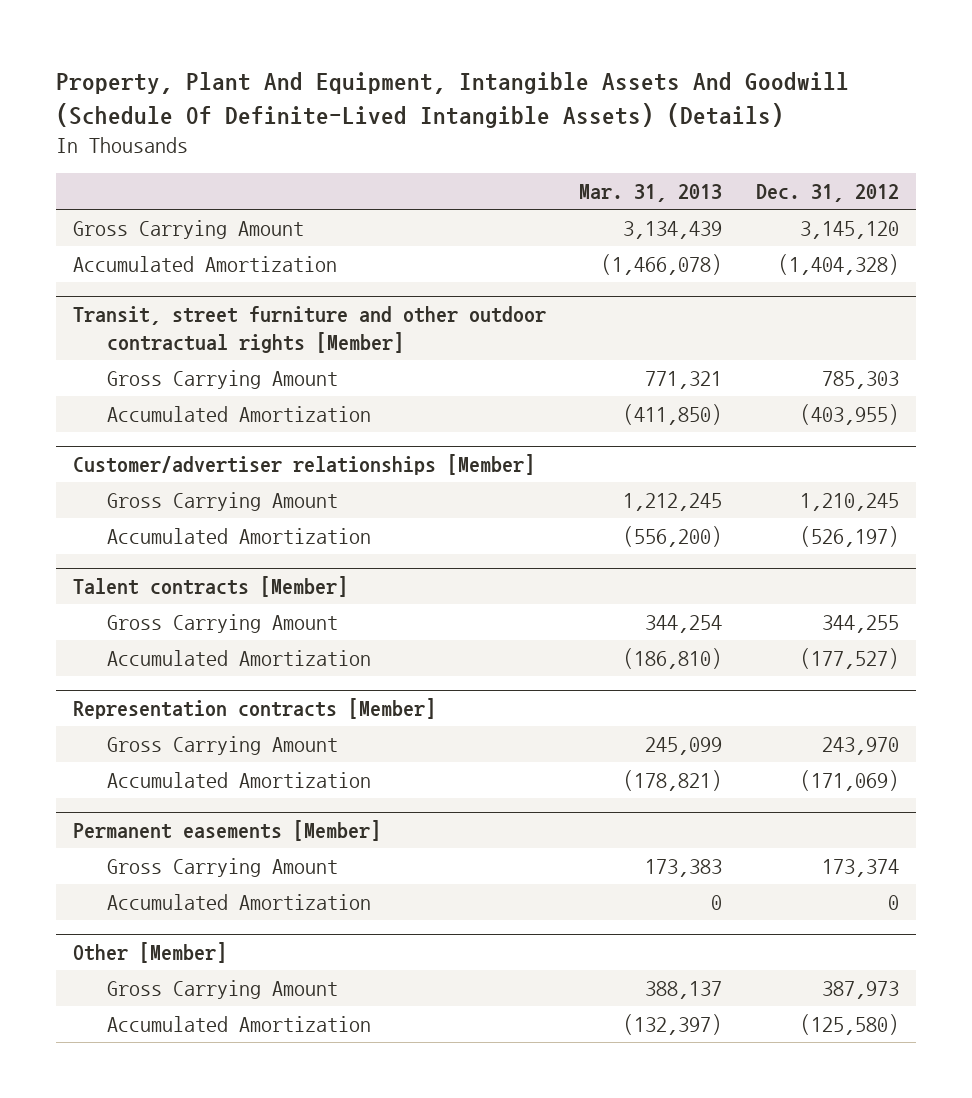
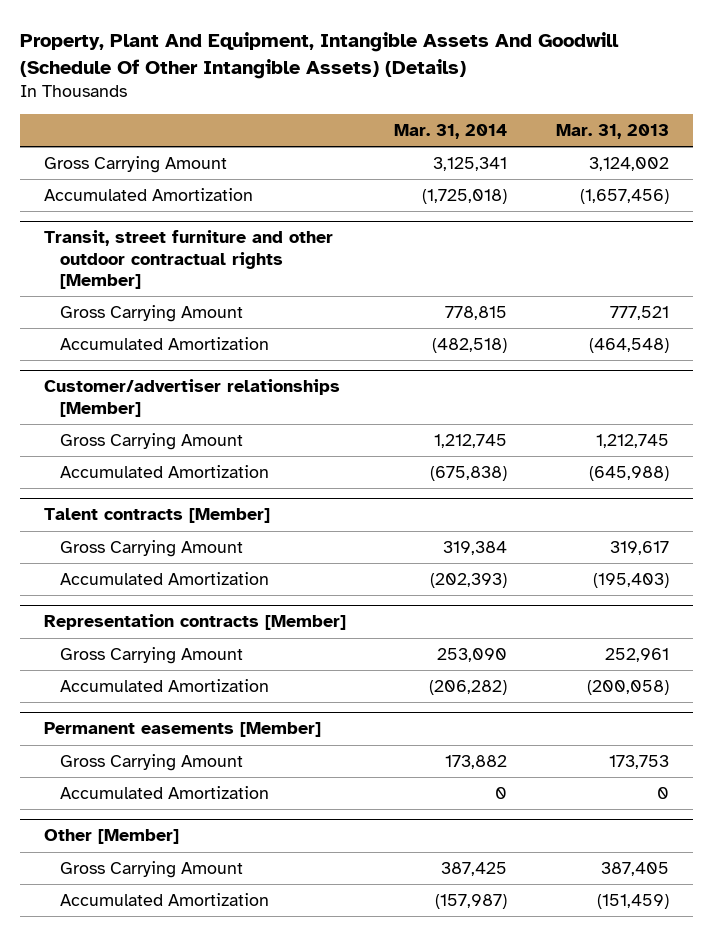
[55,72,849,128] Property, Plant And Equipment, Intangible Assets And Goodwill (Schedule Of Definite-Lived Intangible Assets) (Details) -> [19,31,619,79] Property, Plant And Equipment, Intangible Assets And Goodwill (Schedule Of Other Intangible Assets) (Details)
[756,184,900,203] Dec. 31, 2012 -> none
none -> [394,124,508,140] Mar. 31, 2014
[623,220,723,239] 3,134,439 -> [588,156,669,171] 3,124,002
[601,253,723,275] (1,466,078) -> [579,188,669,204] (1,657,456)
[645,370,723,389] 771,321 -> [609,305,669,320] 777,521
[623,403,723,425] (411,850) -> [588,337,669,353] (464,548)
[623,492,723,511] 1,212,245 -> [595,433,669,448] 1,212,745
[623,525,723,547] (556,200) -> [588,465,669,481] (645,988)
[645,614,723,633] 344,254 -> [609,540,669,555] 319,617
[623,647,723,669] (186,810) -> [592,572,669,588] (195,403)
[645,736,723,755] 245,099 -> [604,647,669,662] 252,961
[623,769,723,791] (178,821) -> [586,679,669,695] (200,058)
[645,858,723,877] 173,383 -> [608,754,669,769] 173,753
[645,980,723,999] 388,137 -> [600,861,669,876] 387,405
[623,1013,723,1035] (132,397) -> [596,893,669,909] (151,459)

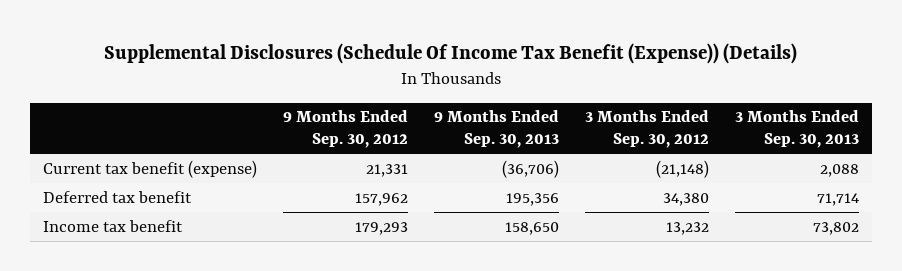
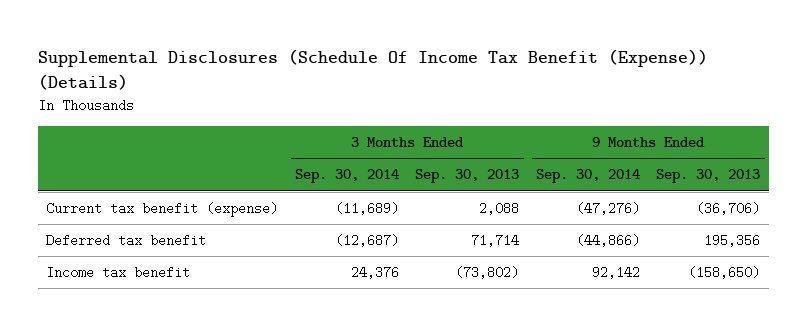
[283,110,409,149] 9 Months Ended Sep. 30, 2012 -> none
[584,110,709,149] 3 Months Ended Sep. 30, 2012 -> none
none -> [294,169,399,184] Sep. 30, 2014
none -> [535,169,640,184] Sep. 30, 2014
[504,221,559,235] 158,650 -> [688,266,761,280] (158,650)
[812,221,859,235] 73,802 -> [455,266,520,280] (73,802)

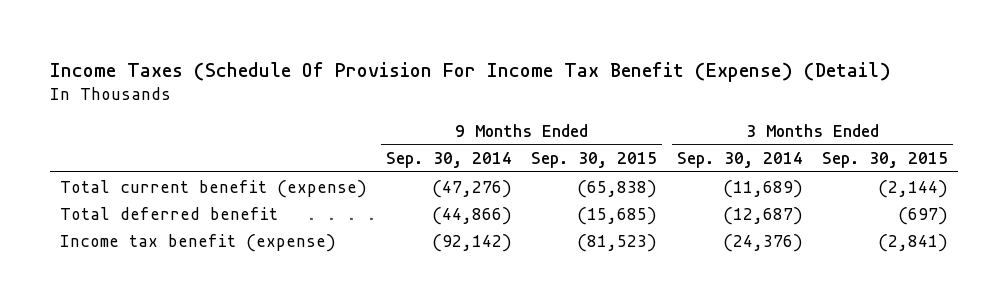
[38,49,709,91] Supplemental Disclosures (Schedule Of Income Tax Benefit (Expense)) (Details) -> [49,61,891,82] Income Taxes (Schedule Of Provision For Income Tax Benefit (Expense) (Detail)
[415,169,520,184] Sep. 30, 2013 -> none
[656,169,761,184] Sep. 30, 2013 -> none
none -> [531,152,658,169] Sep. 30, 2015
none -> [822,152,949,169] Sep. 30, 2015
[46,202,279,218] Current tax benefit (expense) -> [59,179,367,198] Total current benefit (expense)
[46,234,207,248] Deferred tax benefit -> [59,206,278,220] Total deferred benefit
[46,266,191,280] Income tax benefit -> [59,233,336,252] Income tax benefit (expense)
[350,266,399,280] 24,376 -> [722,233,803,252] (24,376)
[591,266,640,280] 92,142 -> [431,233,512,252] (92,142)

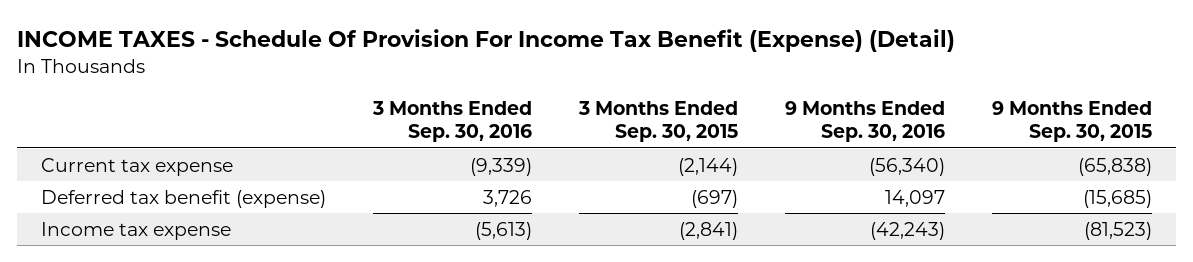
[49,61,891,82] Income Taxes (Schedule Of Provision For Income Tax Benefit (Expense) (Detail) -> [17,28,956,52] INCOME TAXES - Schedule Of Provision For Income Tax Benefit (Expense) (Detail)
[385,152,512,169] Sep. 30, 2014 -> none
[676,152,803,169] Sep. 30, 2014 -> none
none -> [371,101,532,143] 3 Months Ended Sep. 30, 2016
none -> [785,101,946,143] 9 Months Ended Sep. 30, 2016
[59,179,367,198] Total current benefit (expense) -> [40,157,233,176] Current tax expense
[59,206,278,220] Total deferred benefit -> [40,189,326,208] Deferred tax benefit (expense)
[59,233,336,252] Income tax benefit (expense) -> [40,221,231,240] Income tax expense

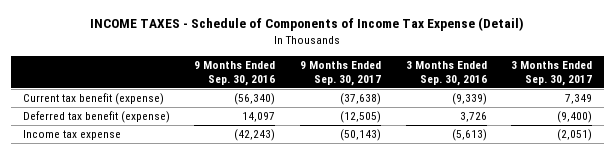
[17,28,956,52] INCOME TAXES - Schedule Of Provision For Income Tax Benefit (Expense) (Detail) -> [90,17,525,32] INCOME TAXES - Schedule of Components of Income Tax Expense (Detail)
[578,101,739,143] 3 Months Ended Sep. 30, 2015 -> none
[992,101,1153,143] 9 Months Ended Sep. 30, 2015 -> none
none -> [299,60,381,86] 9 Months Ended Sep. 30, 2017
none -> [511,60,593,86] 3 Months Ended Sep. 30, 2017
[40,157,233,176] Current tax expense -> [22,93,164,106] Current tax benefit (expense)

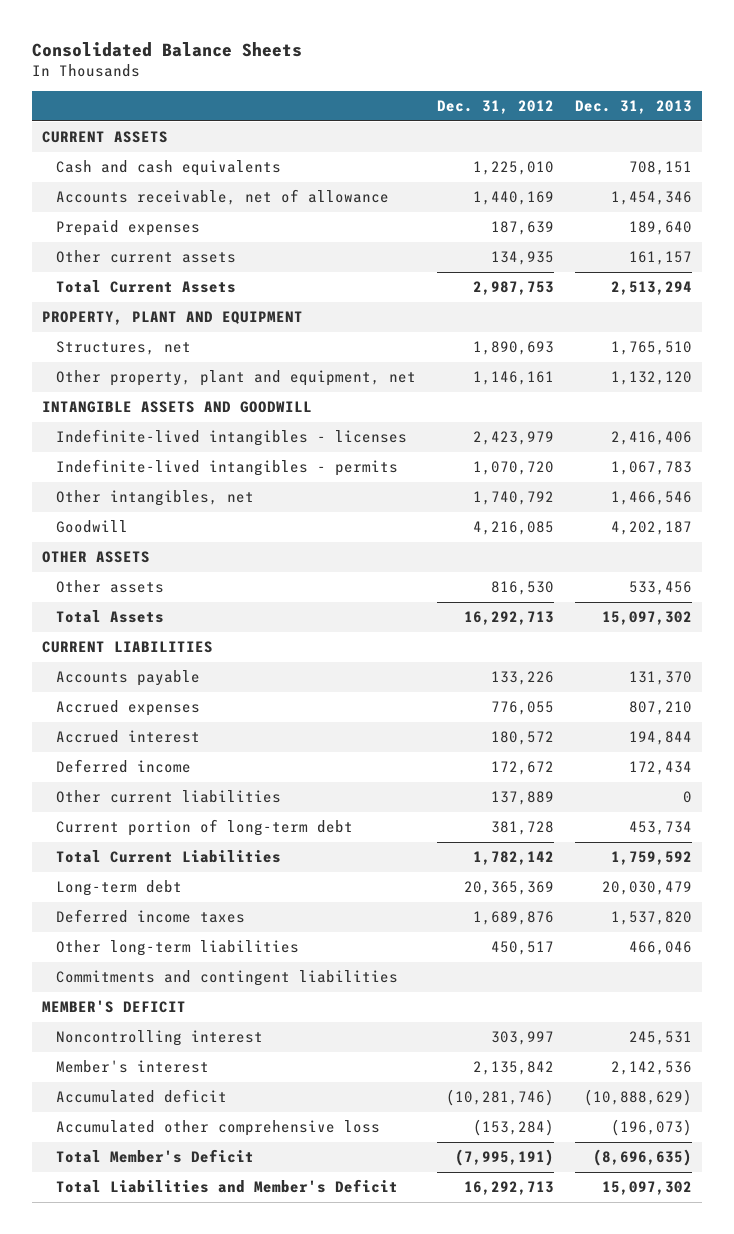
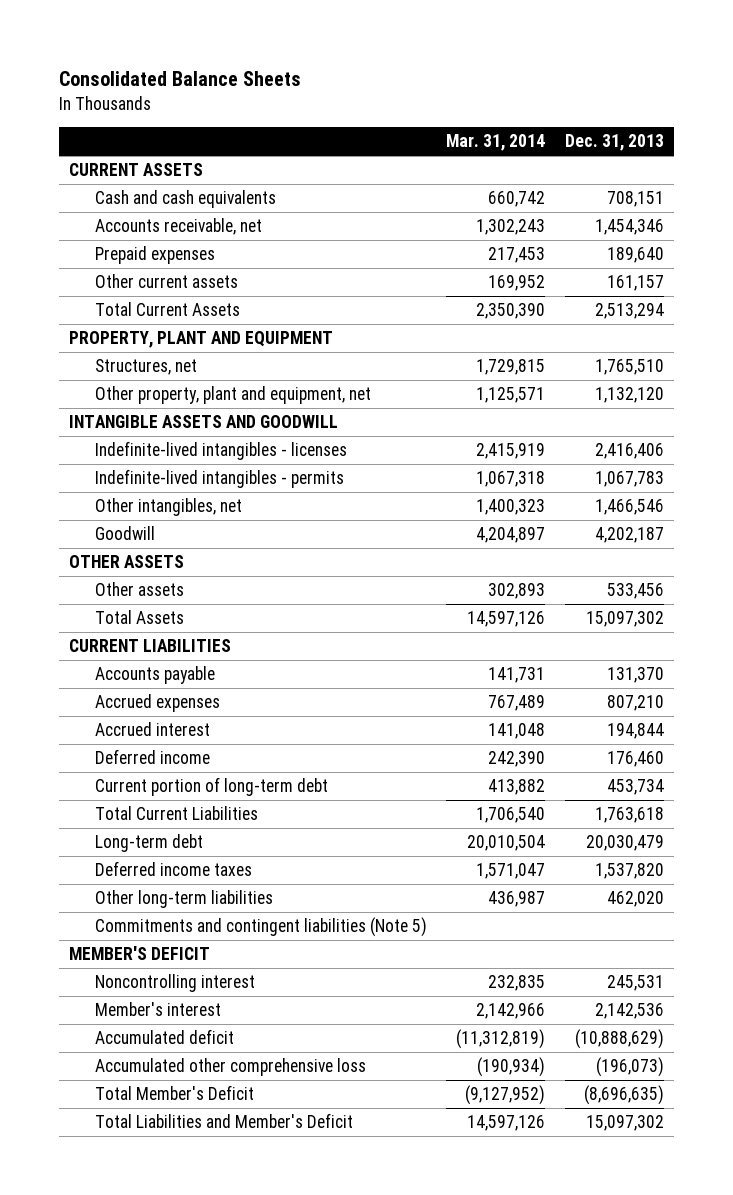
[436,100,554,115] Dec. 31, 2012 -> none
none -> [446,134,546,152] Mar. 31, 2014
[56,189,390,206] Accounts receivable, net of allowance -> [94,218,262,236] Accounts receivable, net
[56,790,282,804] Other current liabilities -> none
[628,761,692,776] 172,434 -> [606,751,664,768] 176,460
[610,851,692,866] 1,759,592 -> [594,807,664,824] 1,763,618
[628,941,692,956] 466,046 -> [606,891,664,908] 462,020
[56,970,399,987] Commitments and contingent liabilities -> [94,917,427,938] Commitments and contingent liabilities (Note 5)

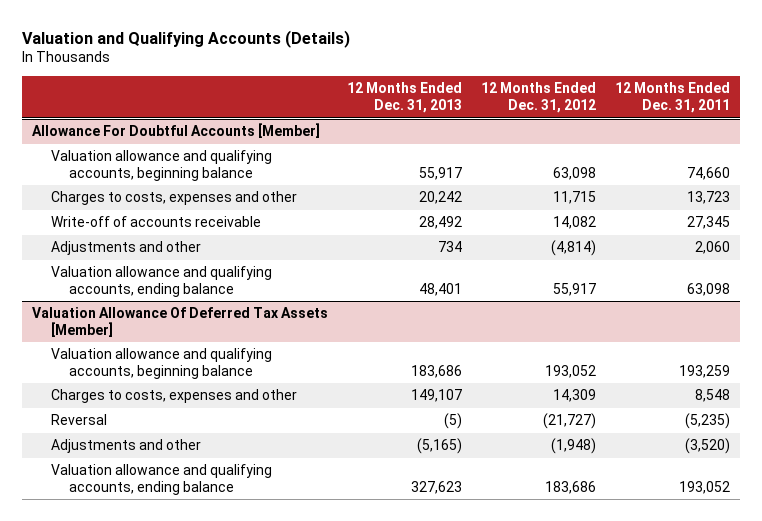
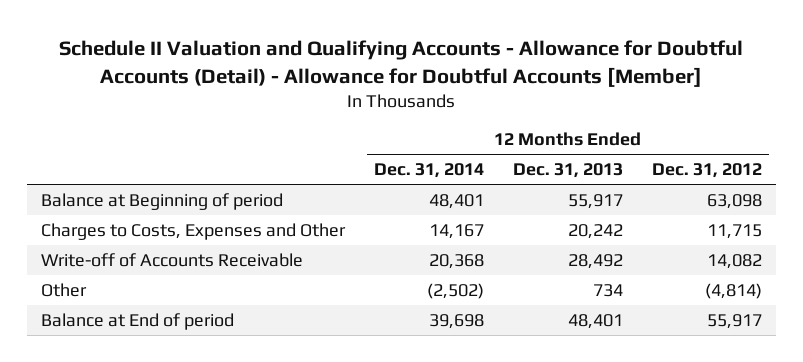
[22,29,351,48] Valuation and Qualifying Accounts (Details) -> [59,39,744,87] Schedule II Valuation and Qualifying Accounts - Allowance for Doubtful Accounts (Detail) - Allowance for Doubtful Accounts [Member]
[615,82,731,114] 12 Months Ended Dec. 31, 2011 -> none
none -> [373,163,484,179] Dec. 31, 2014
[31,123,320,139] Allowance For Doubtful Accounts [Member] -> none
[31,307,328,337] Valuation Allowance Of Deferred Tax Assets [Member] -> none
[50,348,272,379] Valuation allowance and qualifying accounts, beginning balance -> none
[50,389,297,404] Charges to costs, expenses and other -> none
[50,414,107,426] Reversal -> none
[50,439,201,454] Adjustments and other -> none
[50,464,272,495] Valuation allowance and qualifying accounts, ending balance -> none
[50,150,272,181] Valuation allowance and qualifying accounts, beginning balance -> [41,192,284,210] Balance at Beginning of period
[50,191,297,206] Charges to costs, expenses and other -> [41,222,347,240] Charges to Costs, Expenses and Other
[50,216,261,228] Write-off of accounts receivable -> [41,252,304,267] Write-off of Accounts Receivable
[50,241,201,256] Adjustments and other -> [41,282,88,297] Other
[50,266,272,297] Valuation allowance and qualifying accounts, ending balance -> [41,312,235,330] Balance at End of period

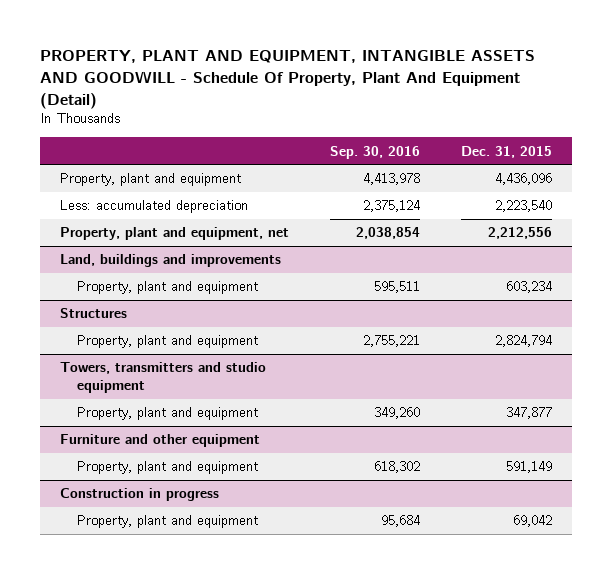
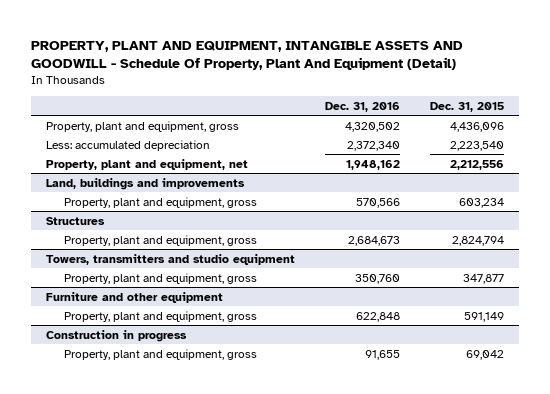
[329,145,420,159] Sep. 30, 2016 -> none
none -> [324,101,400,112] Dec. 31, 2016
[59,173,241,187] Property, plant and equipment -> [46,120,240,132] Property, plant and equipment, gross
[76,281,258,295] Property, plant and equipment -> [63,196,257,208] Property, plant and equipment, gross
[76,335,258,349] Property, plant and equipment -> [63,234,257,246] Property, plant and equipment, gross
[76,407,258,421] Property, plant and equipment -> [63,272,257,284] Property, plant and equipment, gross
[76,461,258,475] Property, plant and equipment -> [63,310,257,322] Property, plant and equipment, gross
[76,515,258,529] Property, plant and equipment -> [63,348,257,360] Property, plant and equipment, gross

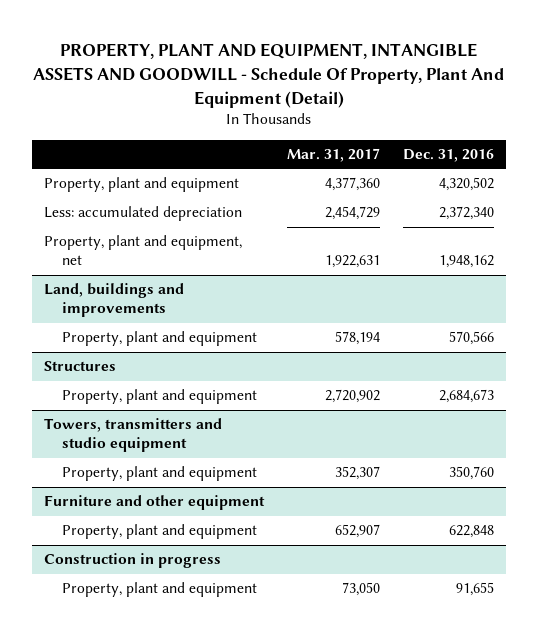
[429,101,504,112] Dec. 31, 2015 -> none
none -> [287,147,381,162] Mar. 31, 2017
[46,120,240,132] Property, plant and equipment, gross -> [43,177,239,193] Property, plant and equipment
[63,196,257,208] Property, plant and equipment, gross -> [61,331,257,347] Property, plant and equipment
[63,234,257,246] Property, plant and equipment, gross -> [61,389,257,405] Property, plant and equipment
[63,272,257,284] Property, plant and equipment, gross -> [61,466,257,482] Property, plant and equipment
[63,310,257,322] Property, plant and equipment, gross -> [61,524,257,540] Property, plant and equipment
[63,348,257,360] Property, plant and equipment, gross -> [61,582,257,598] Property, plant and equipment

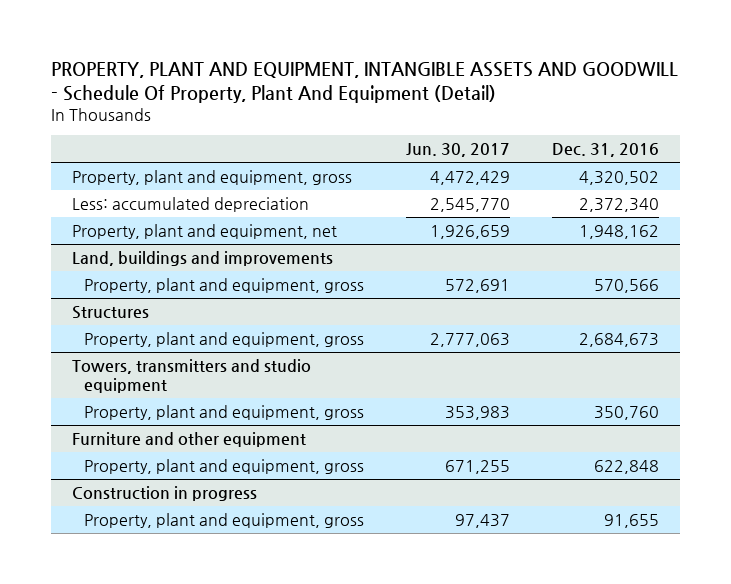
[287,147,381,162] Mar. 31, 2017 -> none
none -> [405,143,510,158] Jun. 30, 2017
[43,177,239,193] Property, plant and equipment -> [71,169,352,185] Property, plant and equipment, gross
[61,331,257,347] Property, plant and equipment -> [83,277,364,293] Property, plant and equipment, gross
[61,389,257,405] Property, plant and equipment -> [83,331,364,347] Property, plant and equipment, gross
[61,466,257,482] Property, plant and equipment -> [83,404,364,420] Property, plant and equipment, gross
[61,524,257,540] Property, plant and equipment -> [83,458,364,474] Property, plant and equipment, gross
[61,582,257,598] Property, plant and equipment -> [83,512,364,528] Property, plant and equipment, gross

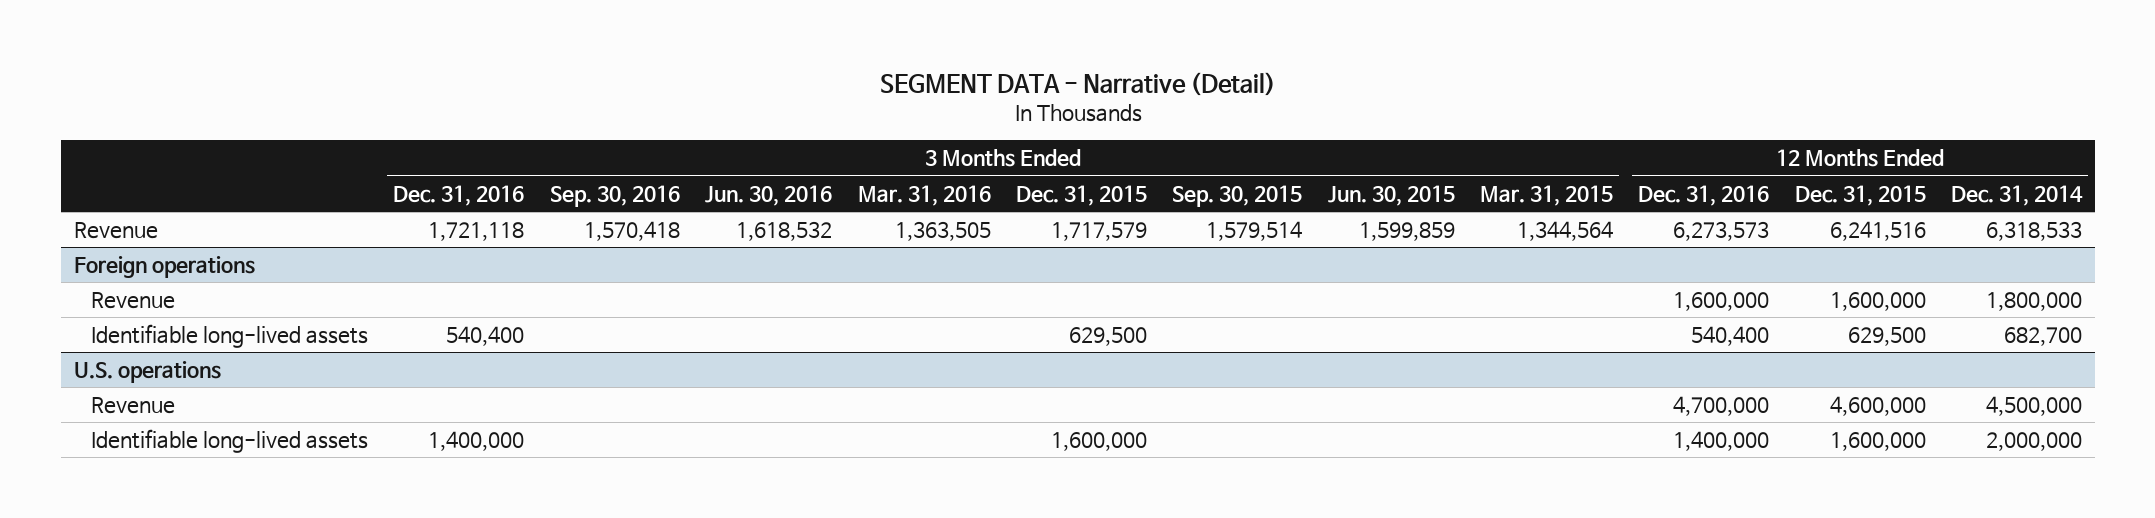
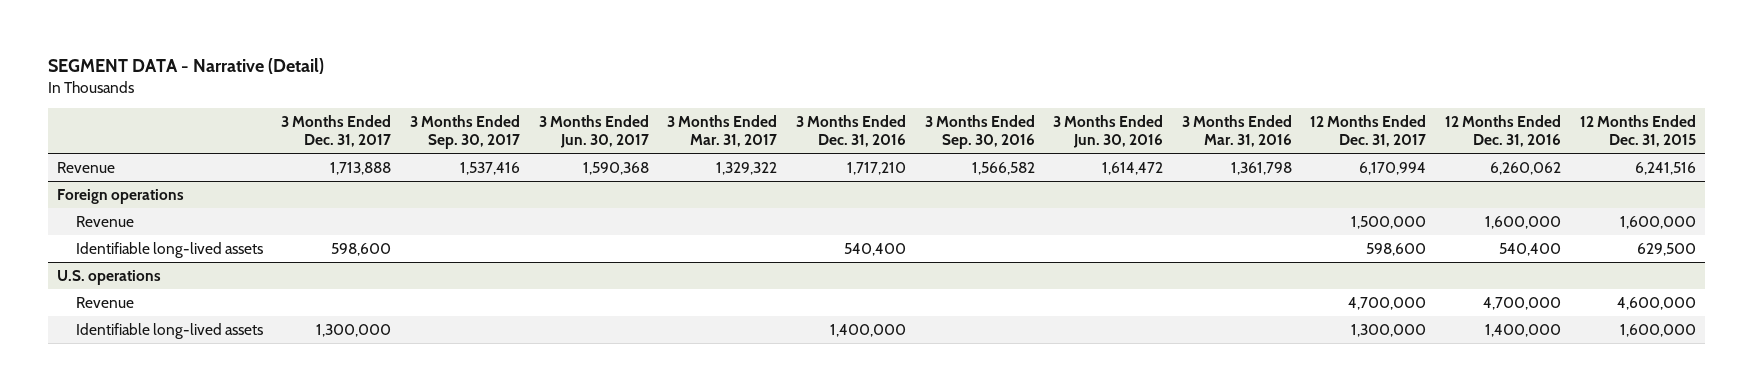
[1015,184,1147,206] Dec. 31, 2015 -> none
[1172,184,1303,207] Sep. 30, 2015 -> none
[1327,184,1455,206] Jun. 30, 2015 -> none
[1479,184,1613,206] Mar. 31, 2015 -> none
[1950,184,2083,206] Dec. 31, 2014 -> none
none -> [281,114,392,148] 3 Months Ended Dec. 31, 2017
none -> [410,114,521,150] 3 Months Ended Sep. 30, 2017
none -> [538,114,649,149] 3 Months Ended Jun. 30, 2017
none -> [667,114,778,148] 3 Months Ended Mar. 31, 2017
none -> [1310,114,1427,148] 12 Months Ended Dec. 31, 2017
[428,222,525,242] 1,721,118 -> [846,161,906,175] 1,717,210
[583,221,680,242] 1,570,418 -> [971,161,1035,175] 1,566,582
[736,221,833,242] 1,618,532 -> [1102,161,1164,175] 1,614,472
[894,221,991,242] 1,363,505 -> [1230,161,1292,175] 1,361,798
[1673,221,1770,242] 6,273,573 -> [1490,161,1562,175] 6,260,062

